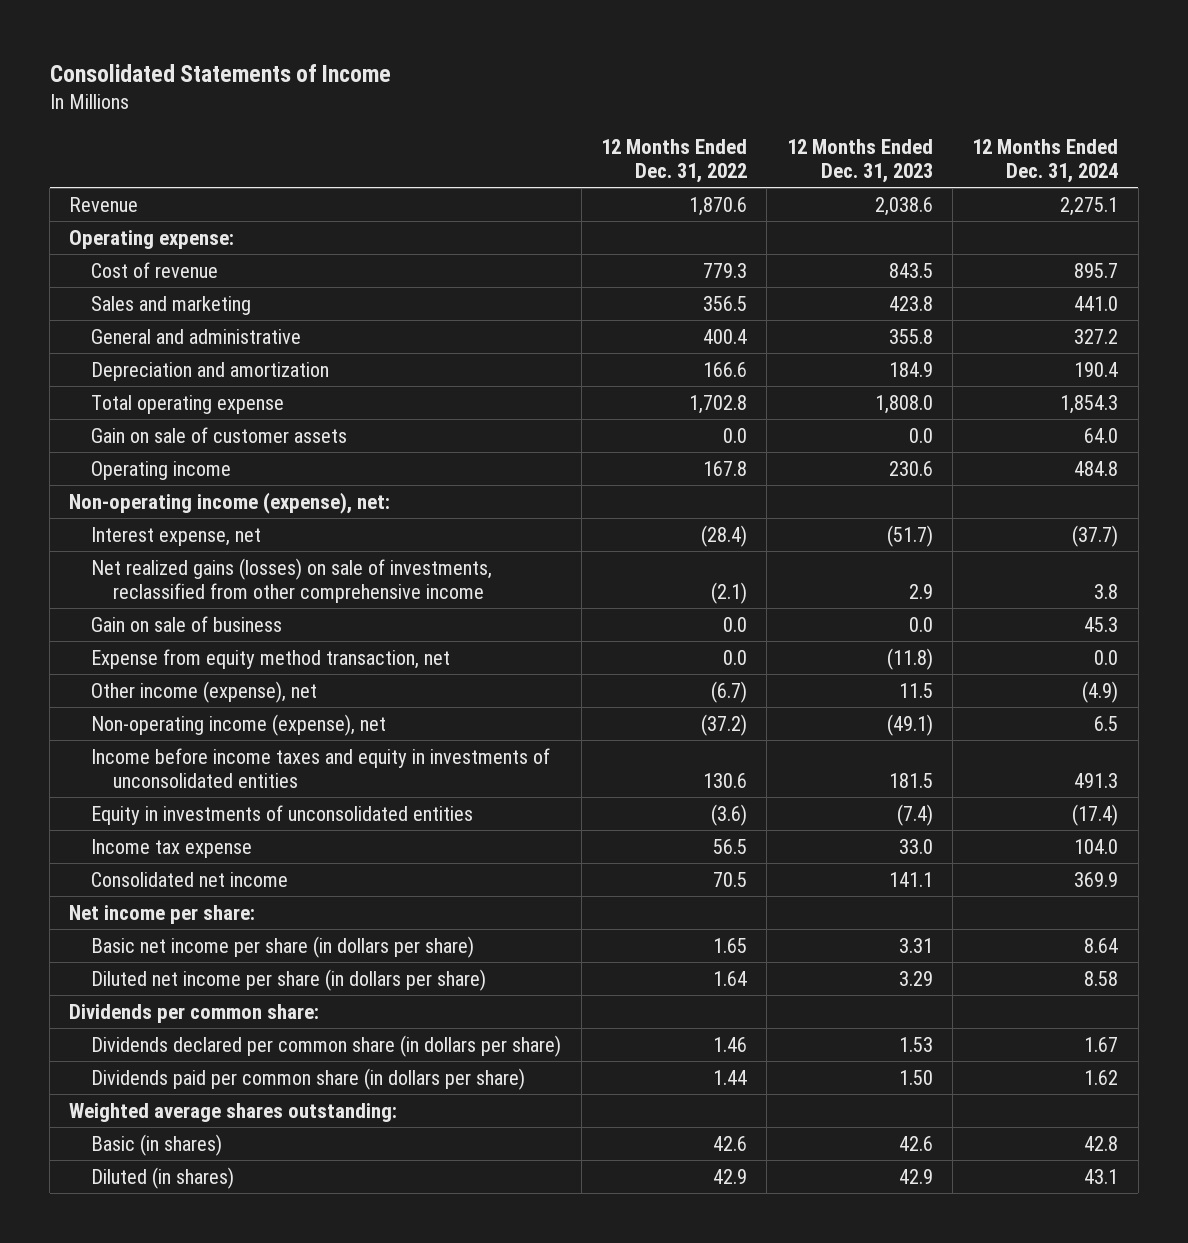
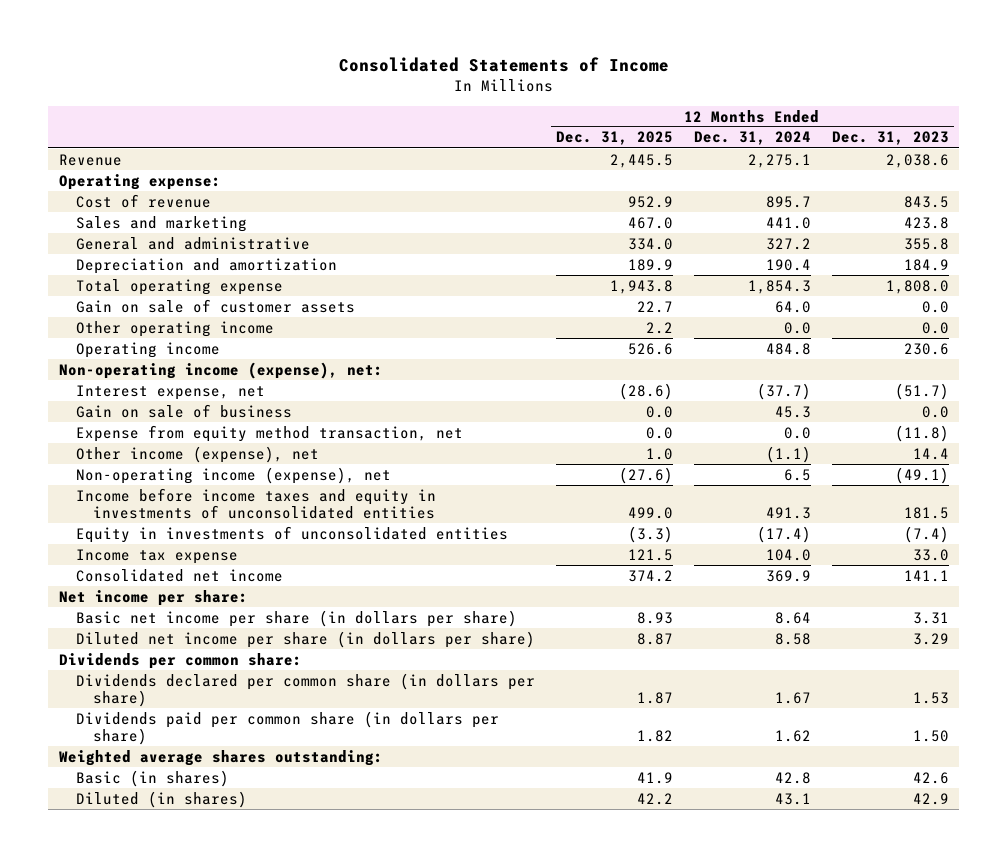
[601,138,748,184] 12 Months Ended Dec. 31, 2022 -> none
none -> [555,131,673,146] Dec. 31, 2025
none -> [76,320,275,337] Other operating income
[91,557,493,604] Net realized gains (losses) on sale of investments, reclassified from other comprehensive income -> none
[898,682,933,698] 11.5 -> [912,447,949,460] 14.4
[1082,680,1119,703] (4.9) -> [765,445,811,463] (1.1)

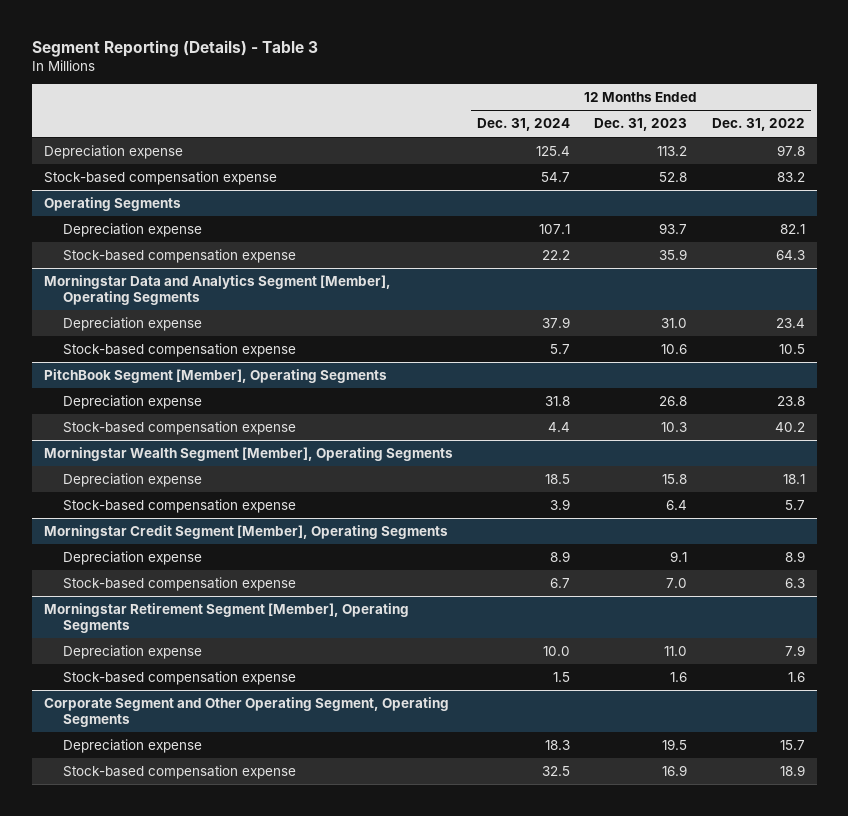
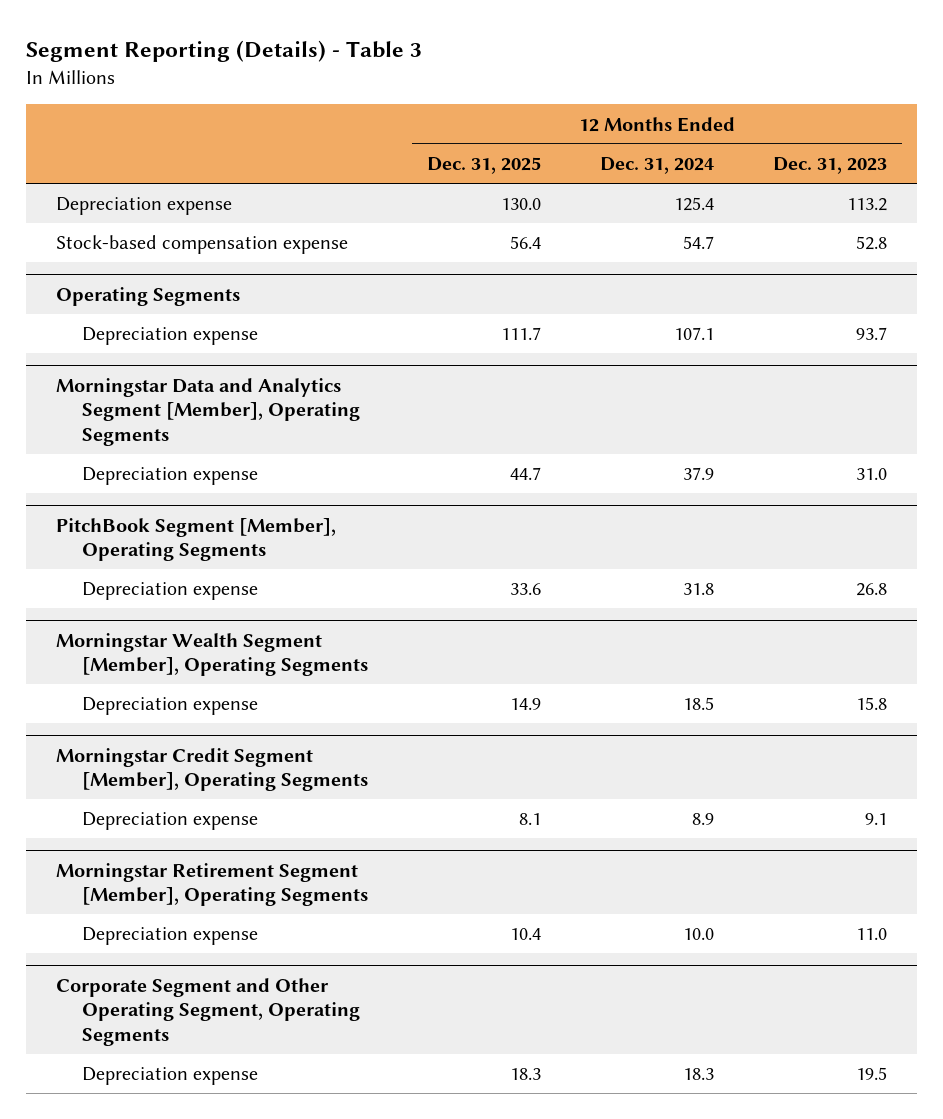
[711,118,805,132] Dec. 31, 2022 -> none
none -> [427,156,542,174] Dec. 31, 2025
[62,249,296,264] Stock-based compensation expense -> none
[62,343,296,358] Stock-based compensation expense -> none
[62,421,296,436] Stock-based compensation expense -> none
[62,499,296,514] Stock-based compensation expense -> none
[62,577,296,592] Stock-based compensation expense -> none
[62,671,296,686] Stock-based compensation expense -> none
[62,765,296,780] Stock-based compensation expense -> none

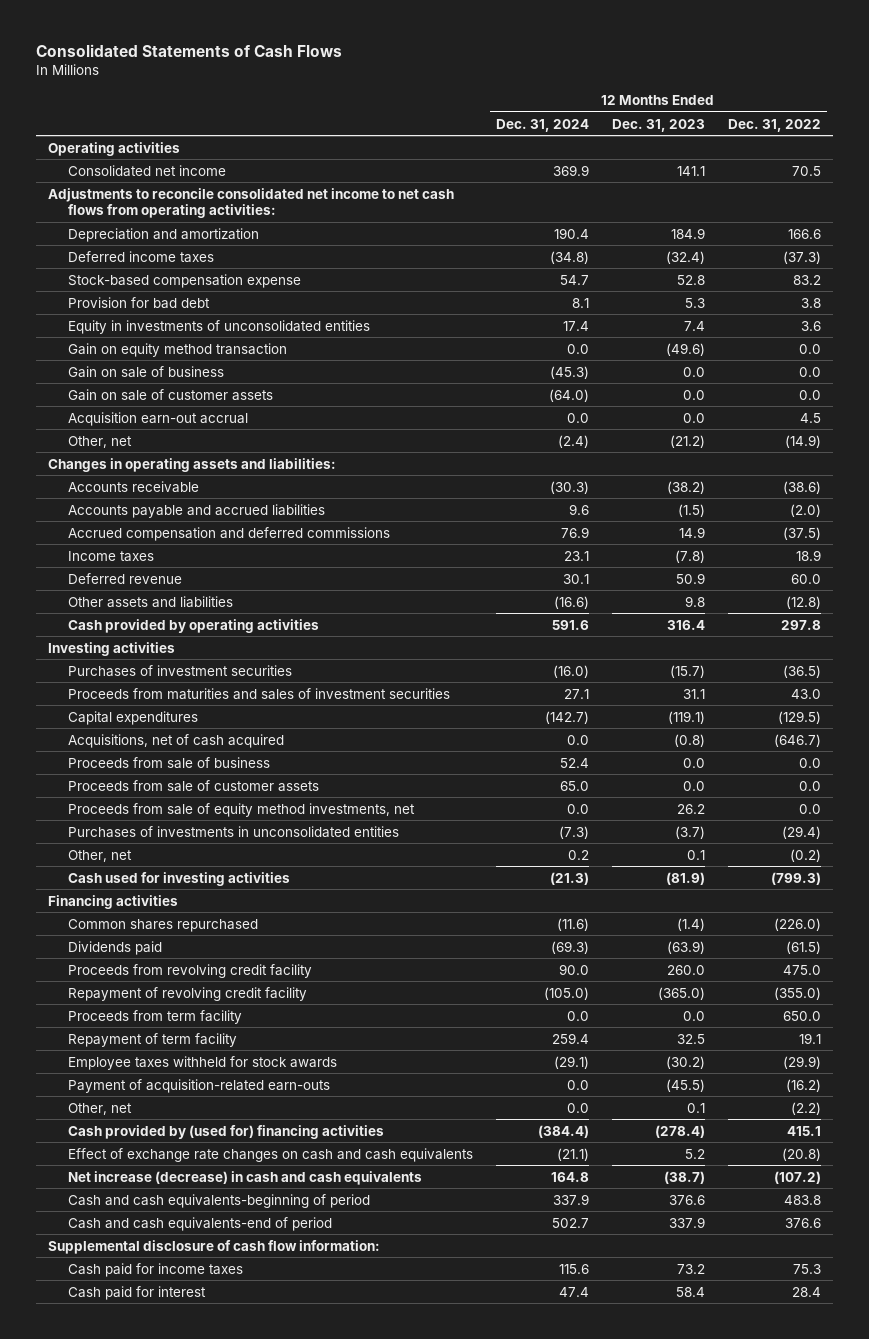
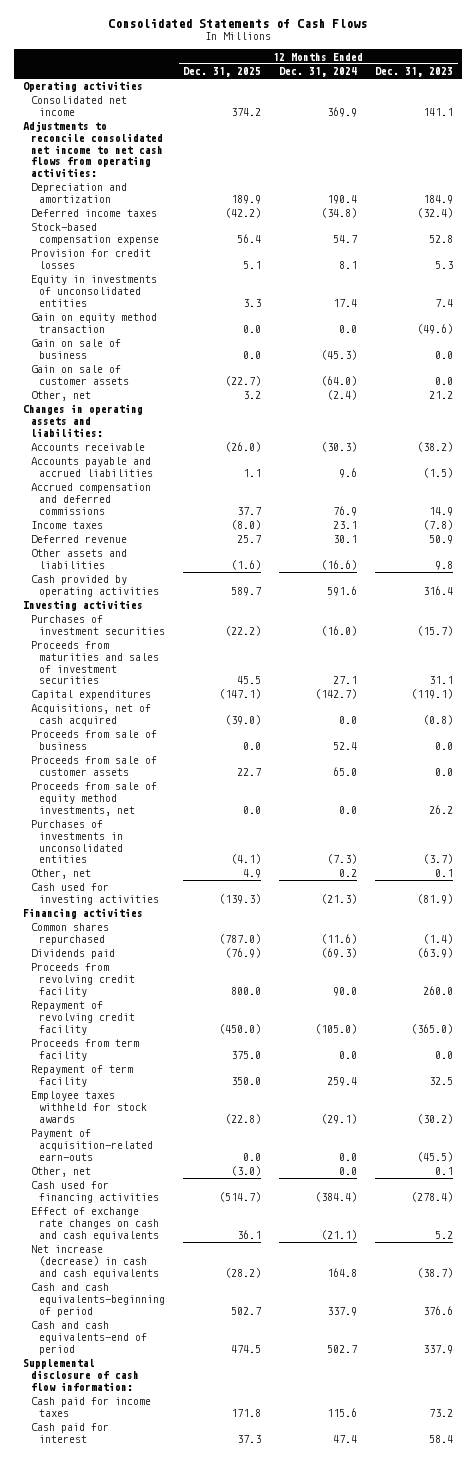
[728,118,822,132] Dec. 31, 2022 -> none
none -> [183,67,262,78] Dec. 31, 2025
[67,296,210,309] Provision for bad debt -> [31,249,152,269] Provision for credit losses
[67,411,248,426] Acquisition earn-out accrual -> none
[669,434,705,448] (21.2) -> [429,391,454,400] 21.2
[67,1124,384,1139] Cash provided by (used for) financing activities -> [31,1181,160,1203] Cash used for financing activities

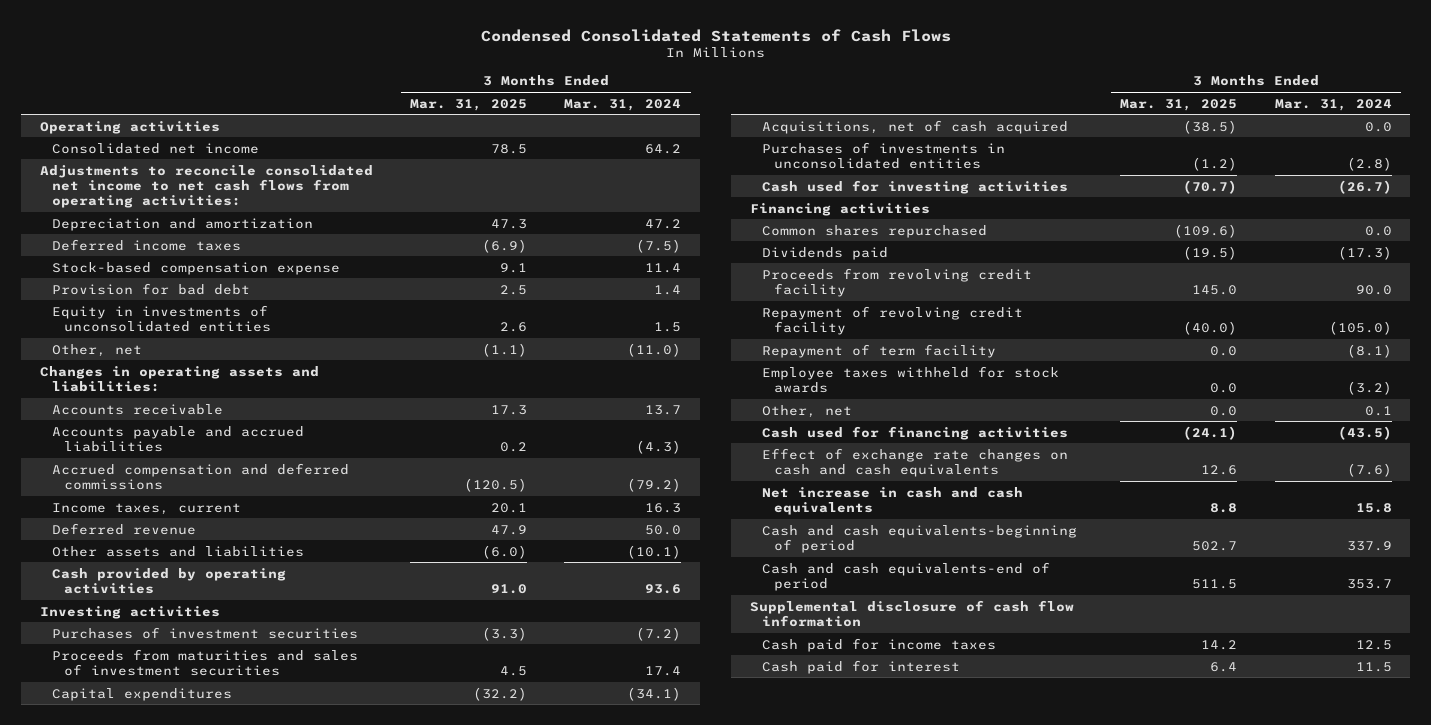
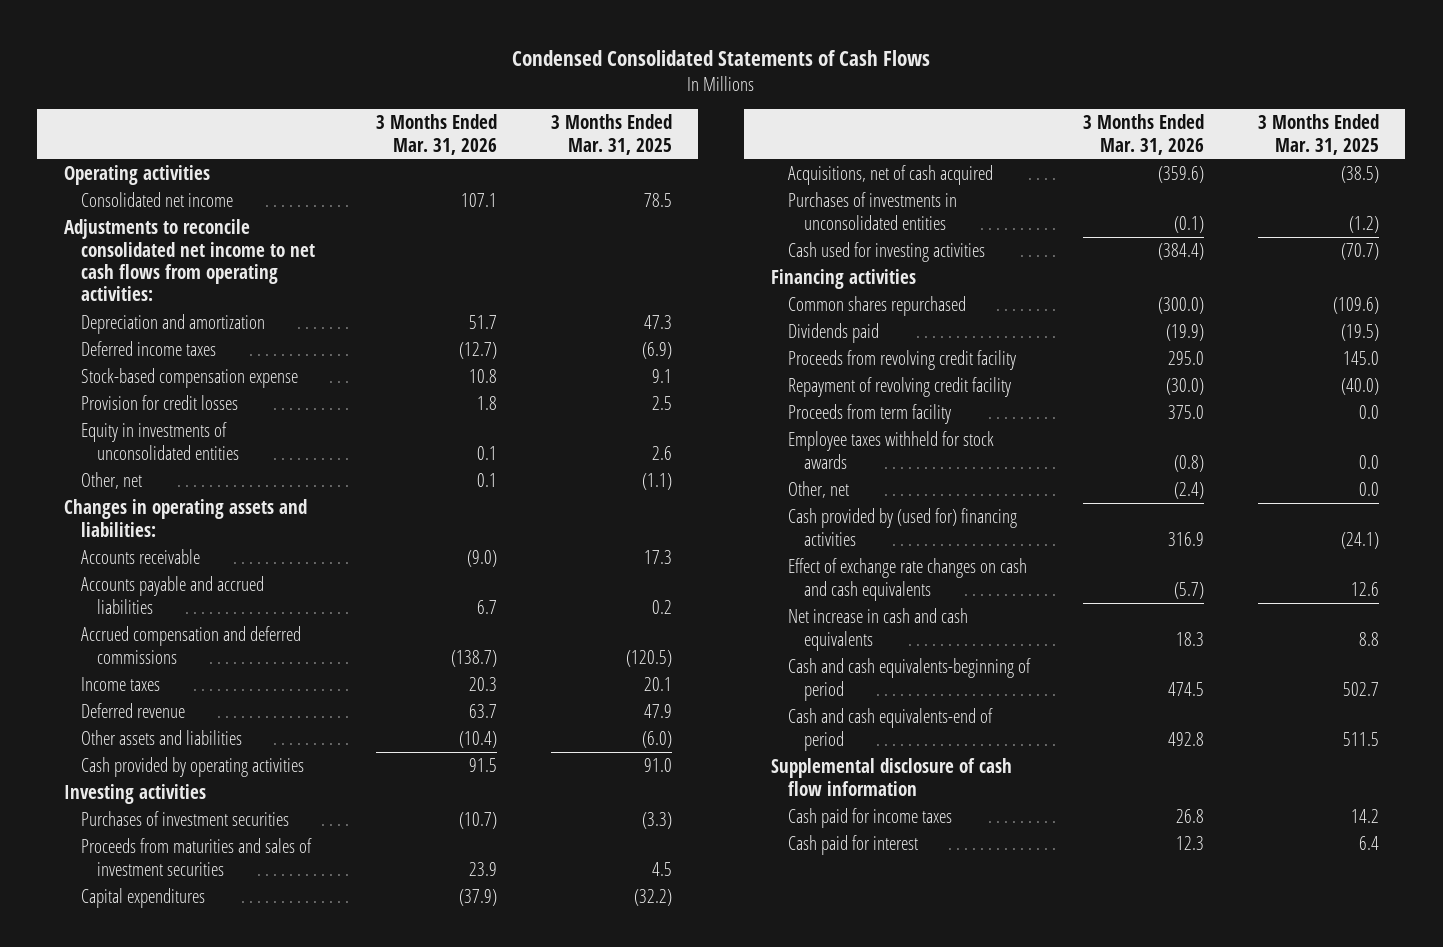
[564,98,682,111] Mar. 31, 2024 -> none
none -> [376,114,498,155] 3 Months Ended Mar. 31, 2026
[51,282,250,295] Provision for bad debt -> [80,395,238,411] Provision for credit losses
[51,502,241,515] Income taxes, current -> [80,677,160,692] Income taxes
[761,343,996,358] Repayment of term facility -> none
none -> [787,404,951,425] Proceeds from term facility
[761,425,1068,440] Cash used for financing activities -> [787,508,1017,546] Cash provided by (used for) financing activities

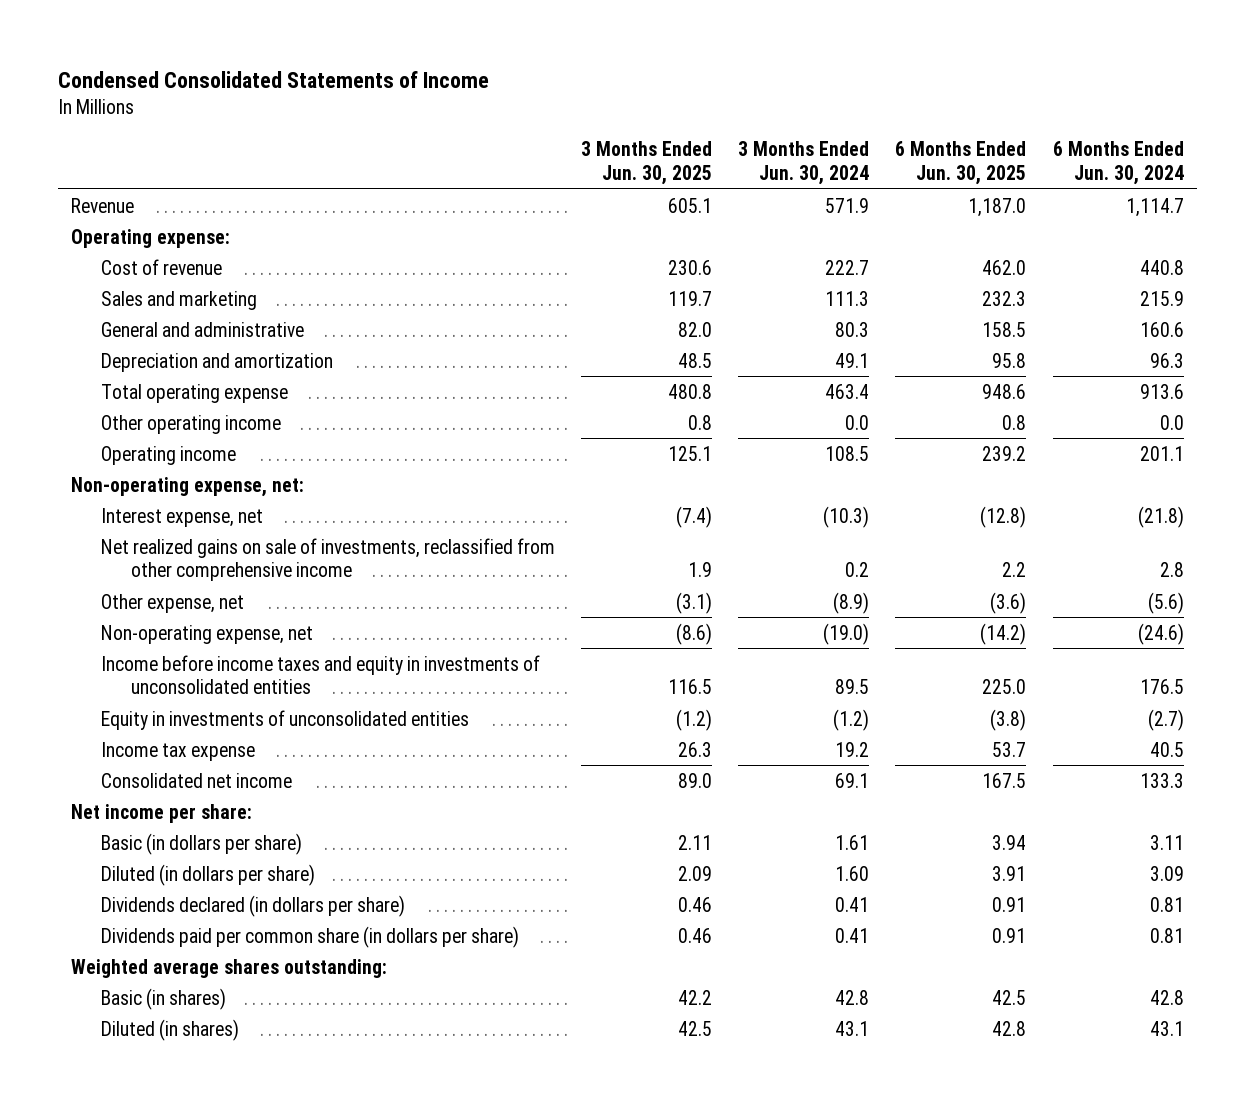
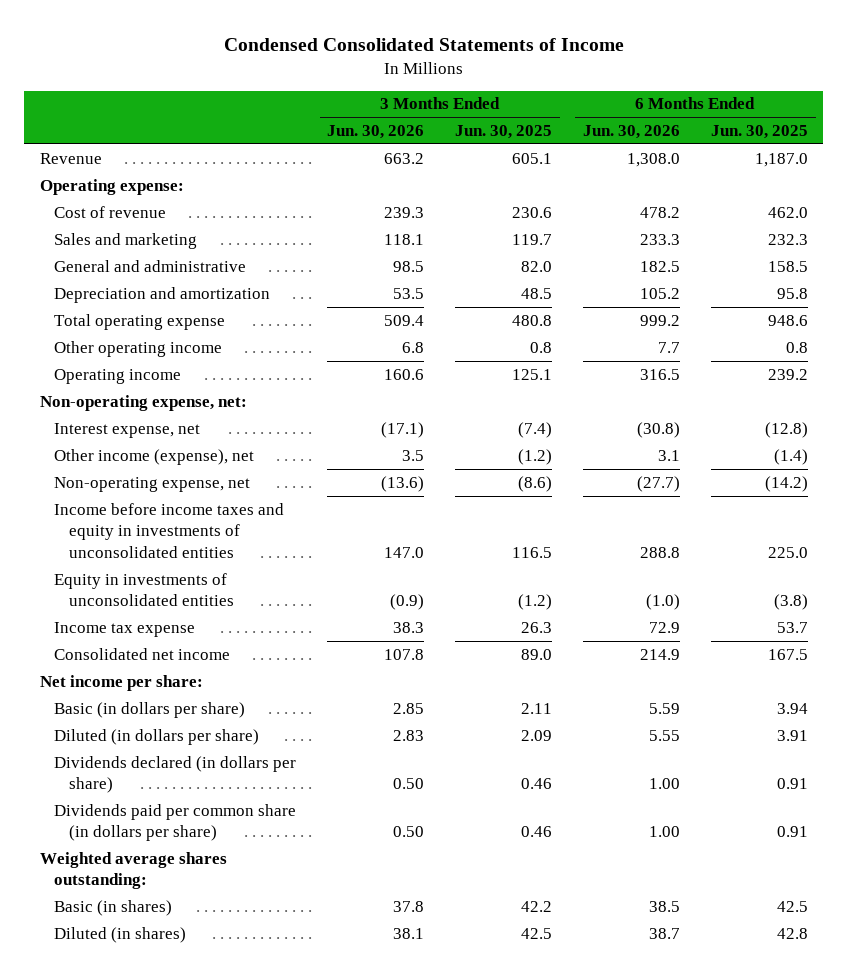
[738,140,870,185] 3 Months Ended Jun. 30, 2024 -> none
[1052,140,1184,185] 6 Months Ended Jun. 30, 2024 -> none
none -> [327,124,425,139] Jun. 30, 2026
none -> [583,124,681,139] Jun. 30, 2026
[101,537,556,582] Net realized gains on sale of investments, reclassified from other comprehensive income -> none
[101,593,245,613] Other expense, net -> [54,448,255,465] Other income (expense), net
[676,591,713,614] (3.1) -> [518,448,553,465] (1.2)
[990,591,1027,614] (3.6) -> [773,448,808,465] (1.4)

